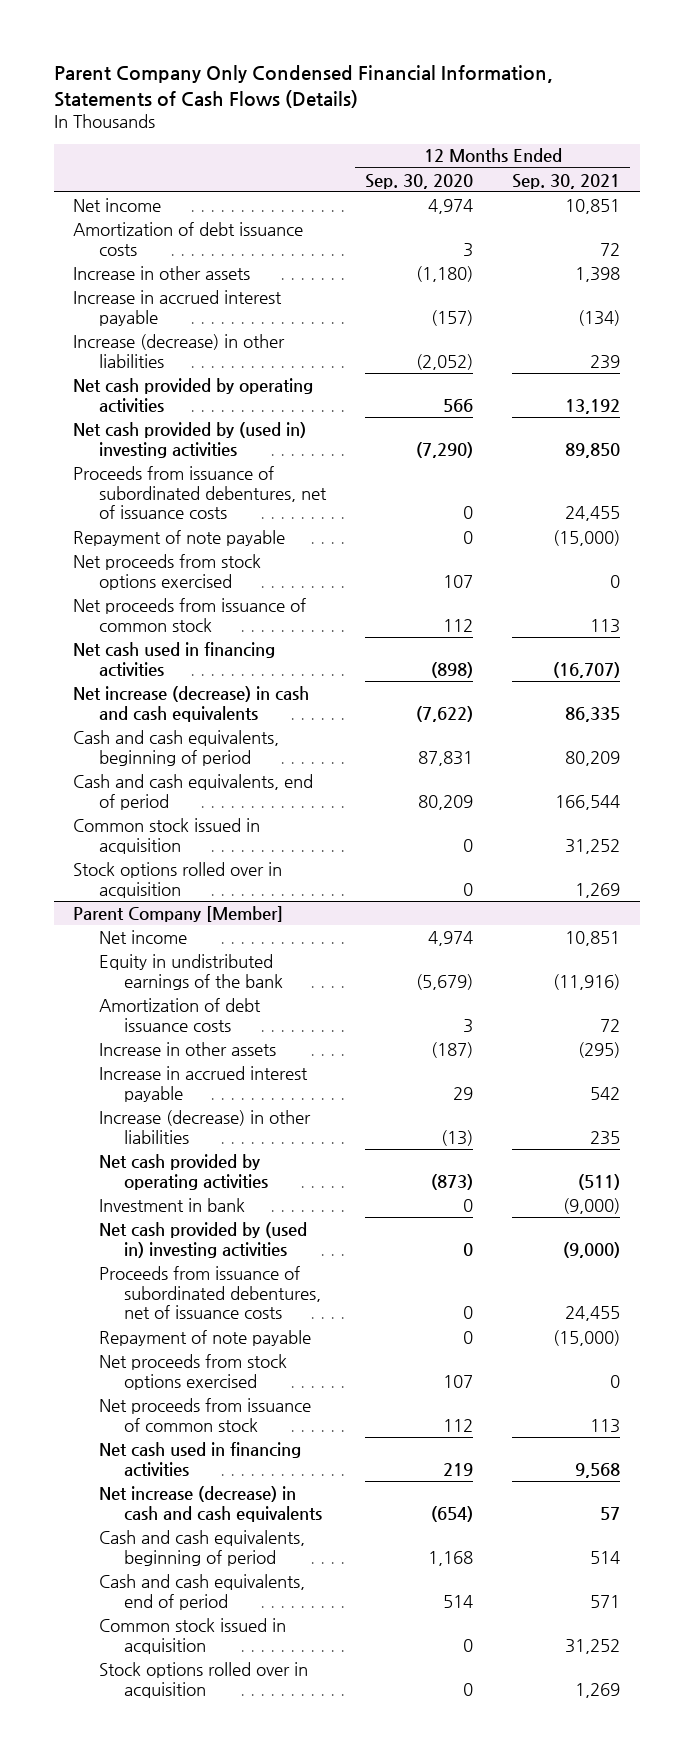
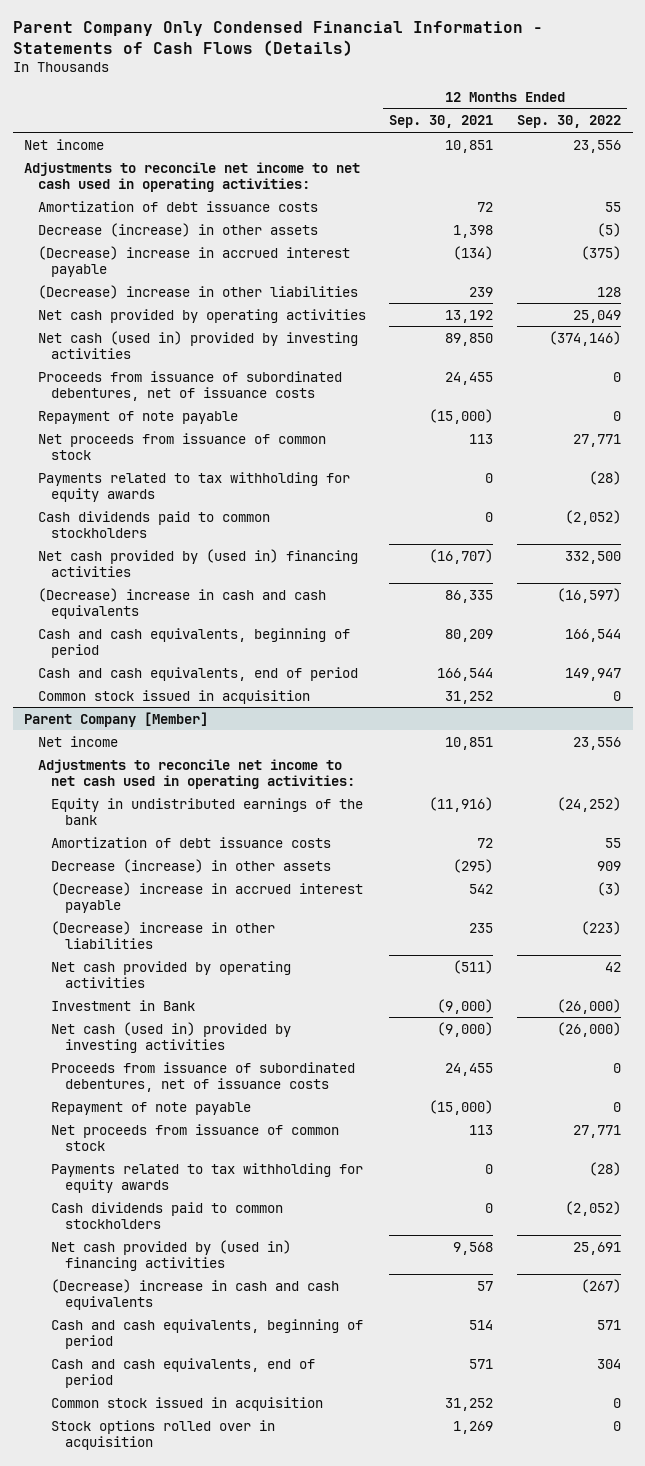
[53,65,553,108] Parent Company Only Condensed Financial Information, Statements of Cash Flows (Details) -> [12,21,543,57] Parent Company Only Condensed Financial Information - Statements of Cash Flows (Details)
[364,173,473,189] Sep. 30, 2020 -> none
none -> [516,115,621,129] Sep. 30, 2022
none -> [24,161,361,192] Adjustments to reconcile net income to net cash used in operating activities:
[73,265,251,280] Increase in other assets -> [37,222,318,237] Decrease (increase) in other assets
[73,289,283,326] Increase in accrued interest payable -> [37,245,350,277] (Decrease) increase in accrued interest payable
[73,333,286,368] Increase (decrease) in other liabilities -> [37,284,358,299] (Decrease) increase in other liabilities
[73,421,307,458] Net cash provided by (used in) investing activities -> [37,330,358,359] Net cash (used in) provided by investing activities
[73,553,262,590] Net proceeds from stock options exercised -> none
none -> [37,471,350,502] Payments related to tax withholding for equity awards
none -> [37,510,270,538] Cash dividends paid to common stockholders
[73,641,276,677] Net cash used in financing activities -> [37,548,358,577] Net cash provided by (used in) financing activities
[73,685,310,722] Net increase (decrease) in cash and cash equivalents -> [37,587,326,619] (Decrease) increase in cash and cash equivalents
[73,861,283,898] Stock options rolled over in acquisition -> none
none -> [37,758,356,789] Adjustments to reconcile net income to net cash used in operating activities:
[98,1041,276,1056] Increase in other assets -> [51,858,332,873] Decrease (increase) in other assets
[98,1065,308,1102] Increase in accrued interest payable -> [51,881,364,913] (Decrease) increase in accrued interest payable
[98,1109,311,1144] Increase (decrease) in other liabilities -> [51,920,276,949] (Decrease) increase in other liabilities
[98,1197,245,1212] Investment in bank -> [51,999,196,1011] Investment in Bank
[98,1221,307,1258] Net cash provided by (used in) investing activities -> [51,1021,292,1053] Net cash (used in) provided by investing activities
[98,1353,287,1390] Net proceeds from stock options exercised -> none
none -> [51,1162,364,1193] Payments related to tax withholding for equity awards
none -> [51,1201,284,1229] Cash dividends paid to common stockholders
[98,1441,301,1477] Net cash used in financing activities -> [51,1239,292,1271] Net cash provided by (used in) financing activities
[98,1485,322,1522] Net increase (decrease) in cash and cash equivalents -> [51,1278,340,1310] (Decrease) increase in cash and cash equivalents

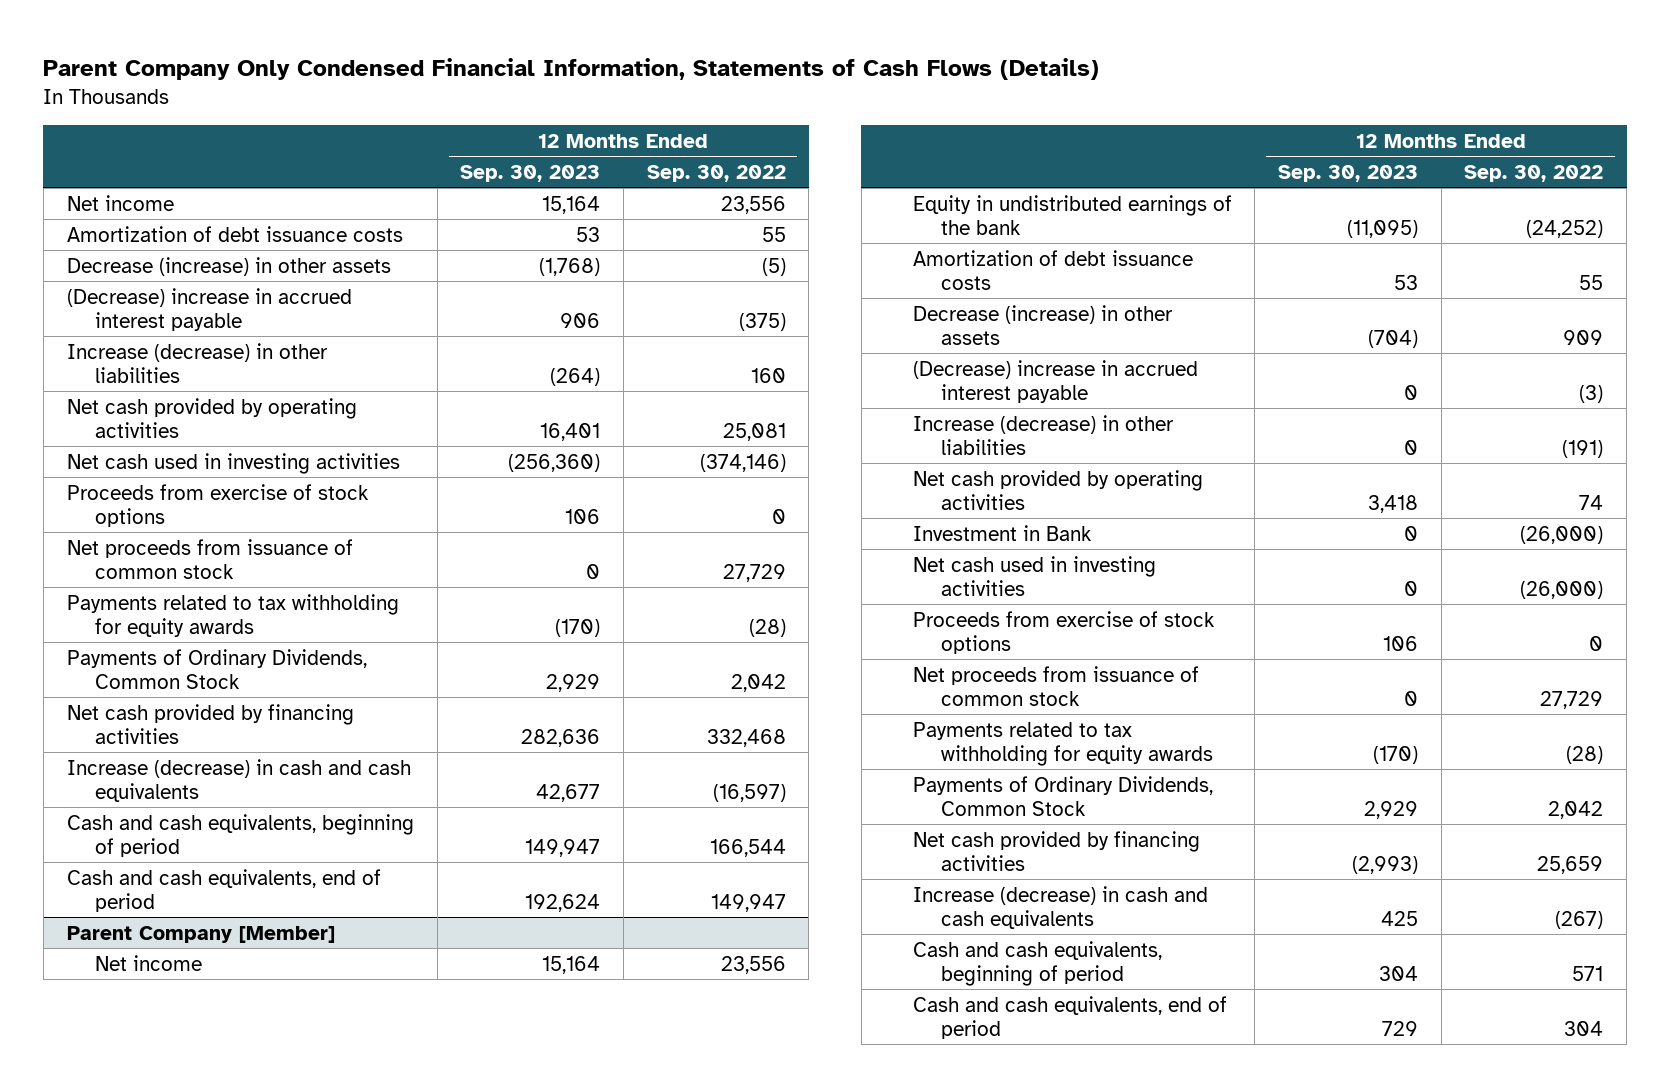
[12,21,543,57] Parent Company Only Condensed Financial Information - Statements of Cash Flows (Details) -> [43,58,1100,81] Parent Company Only Condensed Financial Information, Statements of Cash Flows (Details)
[389,115,494,129] Sep. 30, 2021 -> none
none -> [460,164,601,182] Sep. 30, 2023
[24,161,361,192] Adjustments to reconcile net income to net cash used in operating activities: -> none
[37,370,342,401] Proceeds from issuance of subordinated debentures, net of issuance costs -> none
[37,410,238,424] Repayment of note payable -> none
[37,284,358,299] (Decrease) increase in other liabilities -> [66,342,328,383] Increase (decrease) in other liabilities
[596,286,621,297] 128 -> [750,367,786,383] 160
[572,309,621,323] 25,049 -> [722,422,786,441] 25,081
[37,330,358,359] Net cash (used in) provided by investing activities -> [66,452,400,474] Net cash used in investing activities
none -> [66,483,369,527] Proceeds from exercise of stock options
[572,433,621,447] 27,771 -> [722,563,786,582] 27,729
[37,510,270,538] Cash dividends paid to common stockholders -> [66,648,367,689] Payments of Ordinary Dividends, Common Stock
[564,509,621,525] (2,052) -> [730,673,786,692] 2,042
[37,548,358,577] Net cash provided by (used in) financing activities -> [66,703,354,744] Net cash provided by financing activities
[564,550,621,564] 332,500 -> [706,728,786,747] 332,468
[37,587,326,619] (Decrease) increase in cash and cash equivalents -> [66,758,411,802] Increase (decrease) in cash and cash equivalents
[37,689,310,704] Common stock issued in acquisition -> none
[37,758,356,789] Adjustments to reconcile net income to net cash used in operating activities: -> none
[51,920,276,949] (Decrease) increase in other liabilities -> [912,414,1174,455] Increase (decrease) in other liabilities
[580,920,621,935] (223) -> [1562,439,1604,458] (191)
[604,961,621,972] 42 -> [1579,494,1604,510] 74
[51,1061,356,1092] Proceeds from issuance of subordinated debentures, net of issuance costs -> none
[51,1101,252,1115] Repayment of note payable -> none
[51,1021,292,1053] Net cash (used in) provided by investing activities -> [912,555,1156,596] Net cash used in investing activities
none -> [912,610,1215,654] Proceeds from exercise of stock options
[572,1124,621,1138] 27,771 -> [1540,690,1604,709] 27,729
[51,1201,284,1229] Cash dividends paid to common stockholders -> [912,775,1213,816] Payments of Ordinary Dividends, Common Stock
[564,1200,621,1216] (2,052) -> [1548,800,1604,819] 2,042
[51,1239,292,1271] Net cash provided by (used in) financing activities -> [912,830,1200,871] Net cash provided by financing activities
[572,1241,621,1255] 25,691 -> [1537,855,1604,874] 25,659
[51,1278,340,1310] (Decrease) increase in cash and cash equivalents -> [912,885,1208,929] Increase (decrease) in cash and cash equivalents
[51,1396,324,1411] Common stock issued in acquisition -> none
[51,1419,276,1450] Stock options rolled over in acquisition -> none

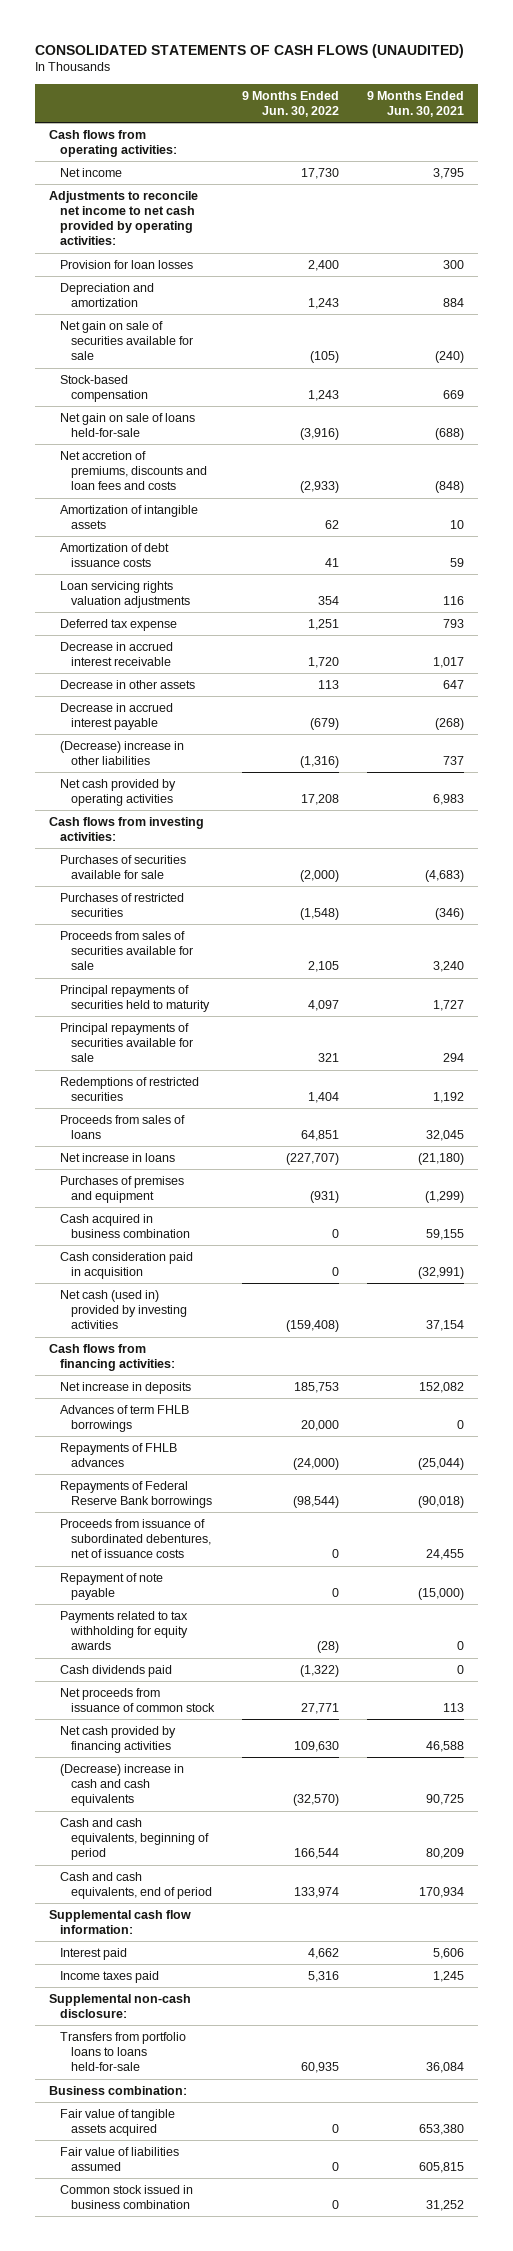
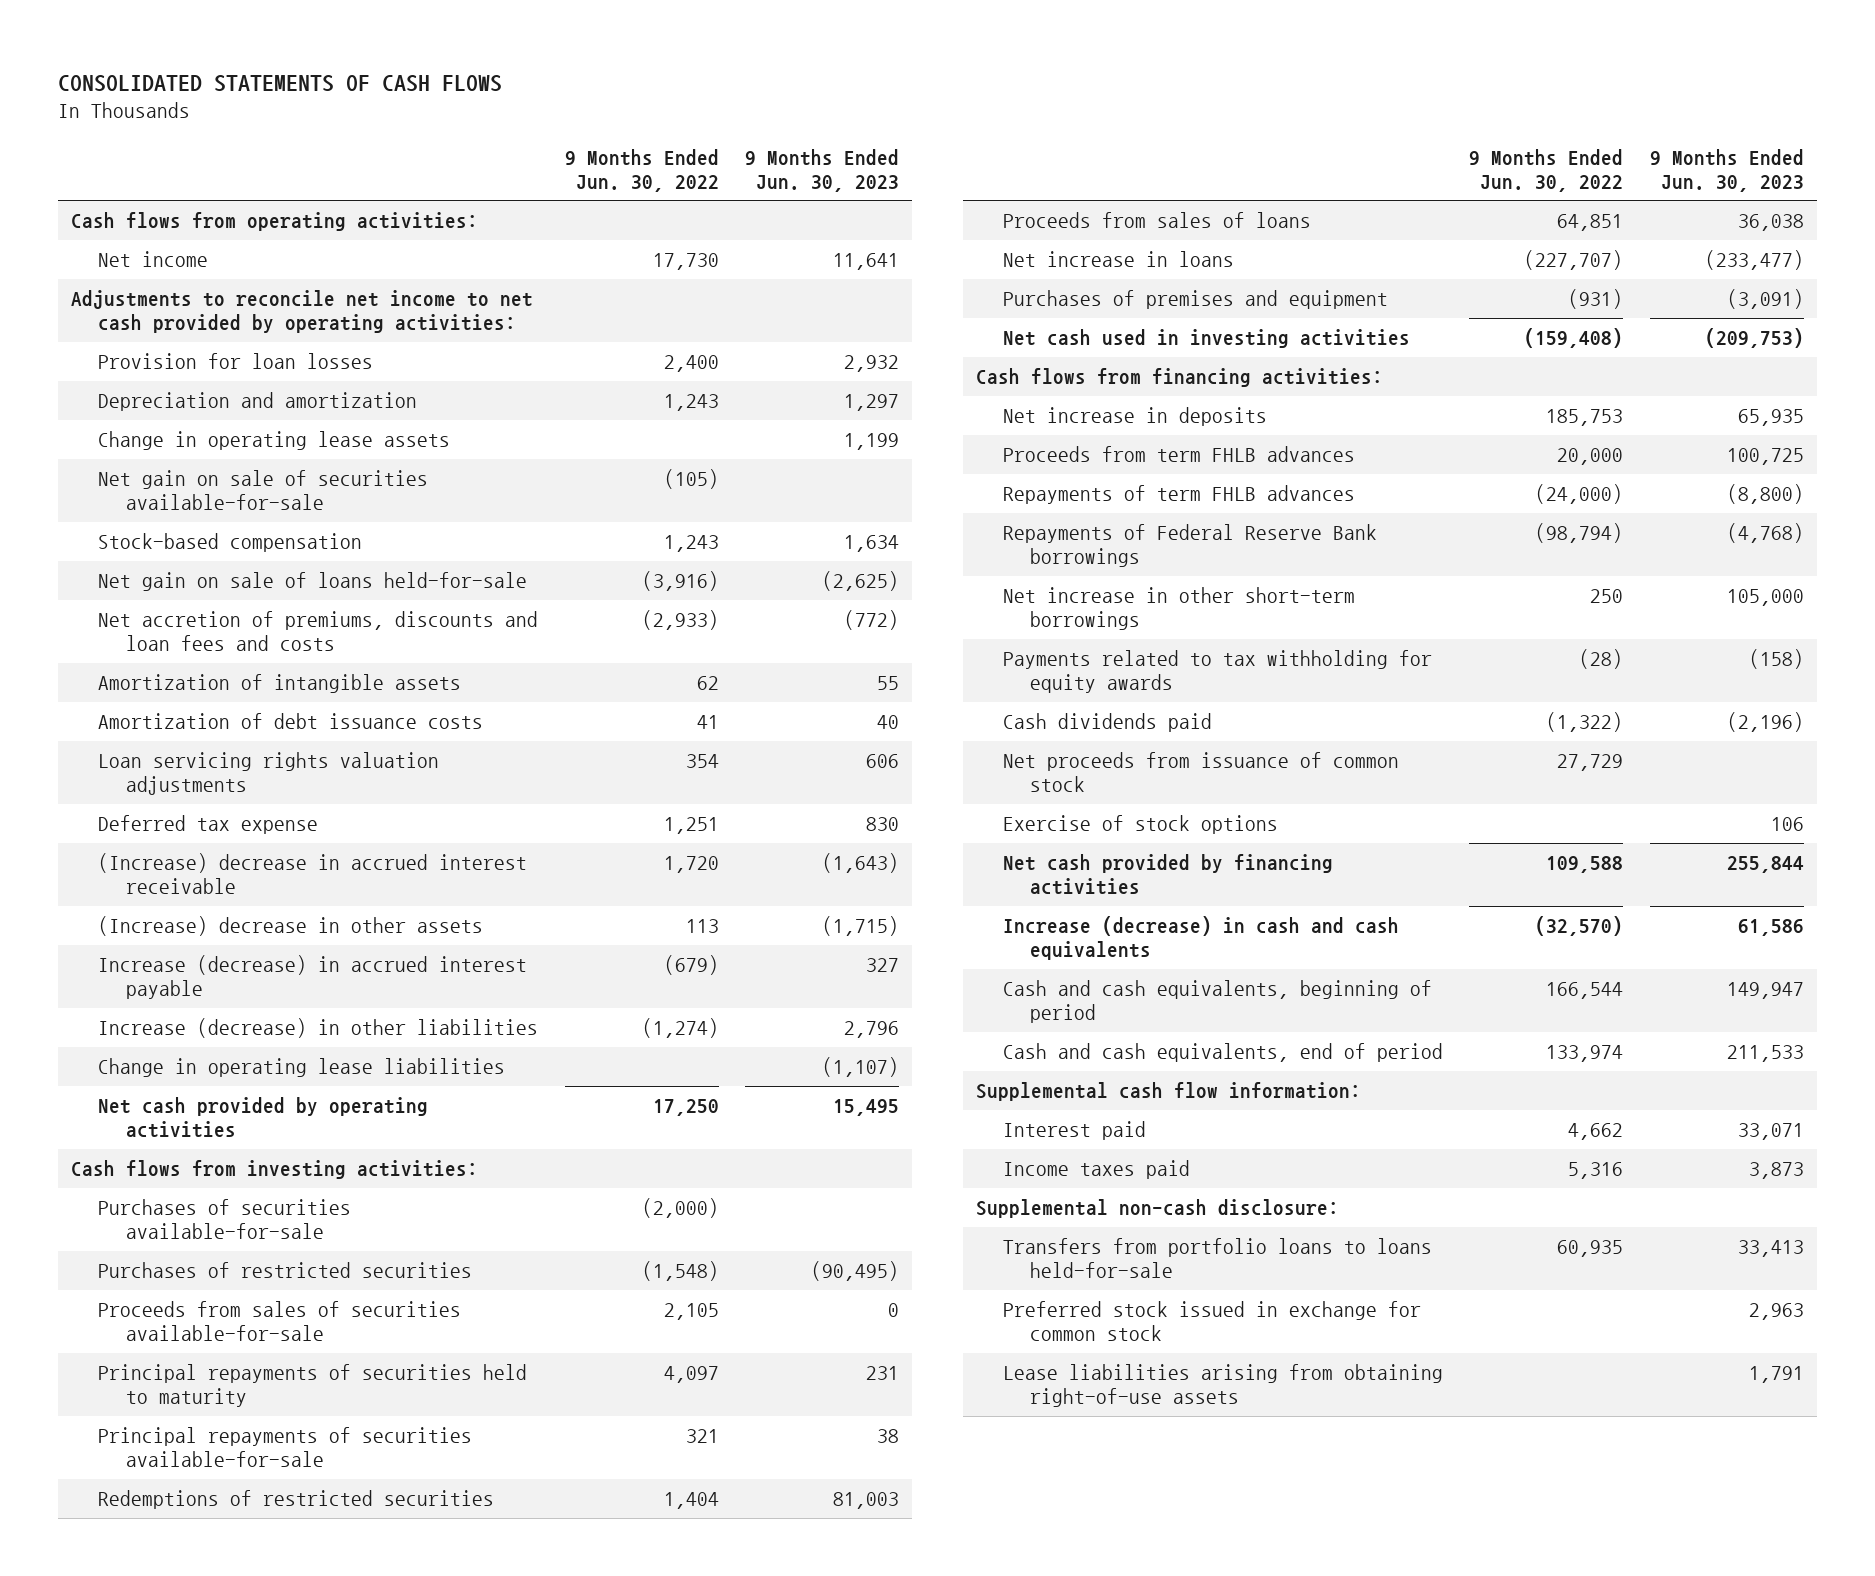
[35,43,465,58] CONSOLIDATED STATEMENTS OF CASH FLOWS (UNAUDITED) -> [58,74,503,92] CONSOLIDATED STATEMENTS OF CASH FLOWS
[366,90,464,117] 9 Months Ended Jun. 30, 2021 -> none
none -> [744,148,899,192] 9 Months Ended Jun. 30, 2023
none -> [98,430,451,450] Change in operating lease assets
[60,320,194,361] Net gain on sale of securities available for sale -> [98,469,429,510] Net gain on sale of securities available-for-sale
[60,641,174,667] Decrease in accrued interest receivable -> [98,852,528,894] (Increase) decrease in accrued interest receivable
[60,679,196,689] Decrease in other assets -> [98,915,484,936] (Increase) decrease in other assets
[60,702,174,731] Decrease in accrued interest payable -> [98,954,528,999] Increase (decrease) in accrued interest payable
[60,740,185,766] (Decrease) increase in other liabilities -> [98,1017,539,1038] Increase (decrease) in other liabilities
[300,756,340,769] (1,316) -> [641,1017,719,1038] (1,274)
none -> [98,1057,506,1077] Change in operating lease liabilities
[301,794,340,806] 17,208 -> [652,1098,719,1116] 17,250
[60,854,187,880] Purchases of securities available for sale -> [98,1198,352,1239] Purchases of securities available-for-sale
[60,930,194,971] Proceeds from sales of securities available for sale -> [98,1300,462,1341] Proceeds from sales of securities available-for-sale
[60,1022,194,1063] Principal repayments of securities available for sale -> [98,1426,473,1467] Principal repayments of securities available-for-sale
[60,1213,191,1239] Cash acquired in business combination -> none
[60,1251,194,1280] Cash consideration paid in acquisition -> none
[60,1289,188,1330] Net cash (used in) provided by investing activities -> [1003,328,1411,348] Net cash used in investing activities
[60,1518,212,1559] Proceeds from issuance of subordinated debentures, net of issuance costs -> none
[60,1572,164,1601] Repayment of note payable -> none
[60,1404,190,1433] Advances of term FHLB borrowings -> [1003,445,1356,462] Proceeds from term FHLB advances
[60,1442,178,1468] Repayments of FHLB advances -> [1003,484,1356,504] Repayments of term FHLB advances
[293,1496,340,1509] (98,544) -> [1535,522,1624,543] (98,794)
none -> [1003,586,1356,630] Net increase in other short-term borrowings
[301,1703,340,1715] 27,771 -> [1557,753,1624,771] 27,729
none -> [1003,814,1279,834] Exercise of stock options
[294,1741,340,1753] 109,630 -> [1546,855,1624,873] 109,588
[60,1763,185,1807] (Decrease) increase in cash and cash equivalents -> [1003,915,1400,960] Increase (decrease) in cash and cash equivalents
[49,2085,188,2095] Business combination: -> none
[60,2108,176,2137] Fair value of tangible assets acquired -> none
[60,2146,180,2172] Fair value of liabilities assumed -> none
[60,2184,194,2210] Common stock issued in business combination -> none
none -> [1003,1300,1422,1341] Preferred stock issued in exchange for common stock
none -> [1003,1363,1444,1407] Lease liabilities arising from obtaining right-of-use assets

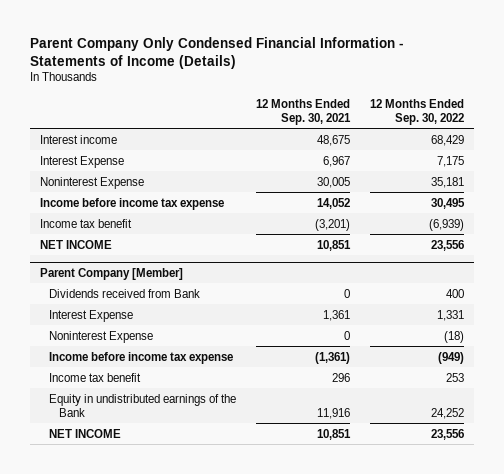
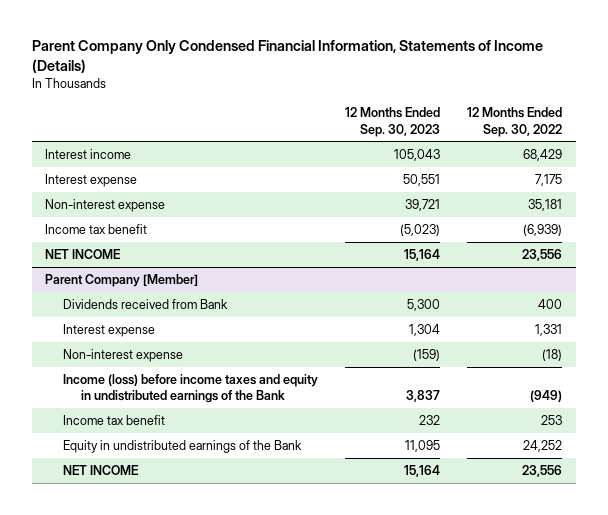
[29,36,404,69] Parent Company Only Condensed Financial Information - Statements of Income (Details) -> [31,40,543,73] Parent Company Only Condensed Financial Information, Statements of Income (Details)
[256,98,352,125] 12 Months Ended Sep. 30, 2021 -> none
none -> [345,107,441,137] 12 Months Ended Sep. 30, 2023
[39,197,224,210] Income before income tax expense -> none
[39,155,124,168] Interest Expense -> [45,173,138,187] Interest expense
[39,176,144,189] Noninterest Expense -> [45,198,166,212] Non-interest expense
[49,309,134,322] Interest Expense -> [63,323,156,337] Interest expense
[49,330,154,343] Noninterest Expense -> [63,348,184,362] Non-interest expense
[49,351,234,364] Income before income tax expense -> [63,373,319,404] Income (loss) before income taxes and equity in undistributed earnings of the Bank

